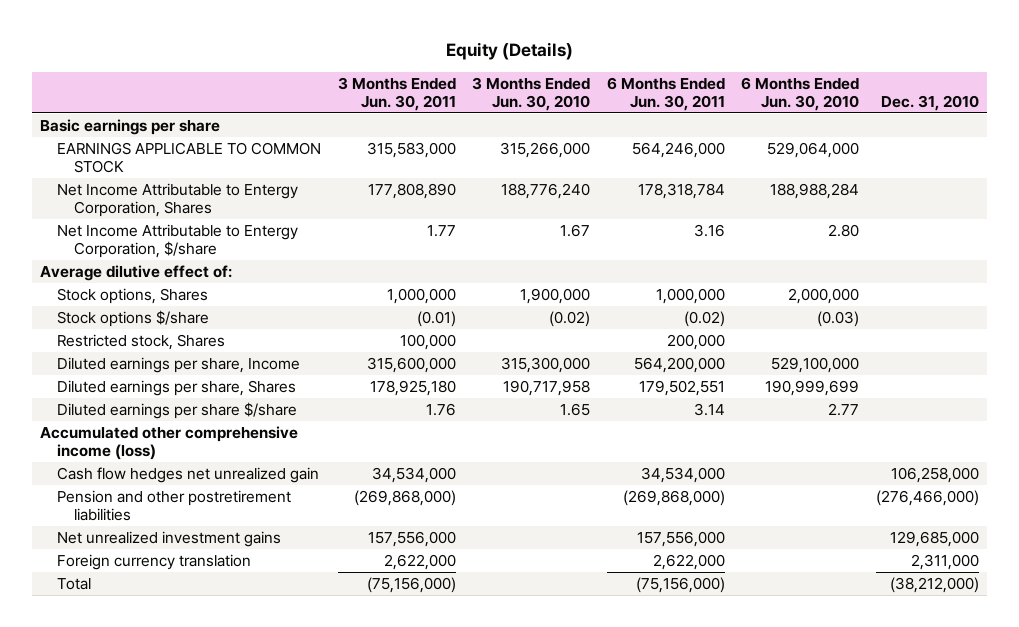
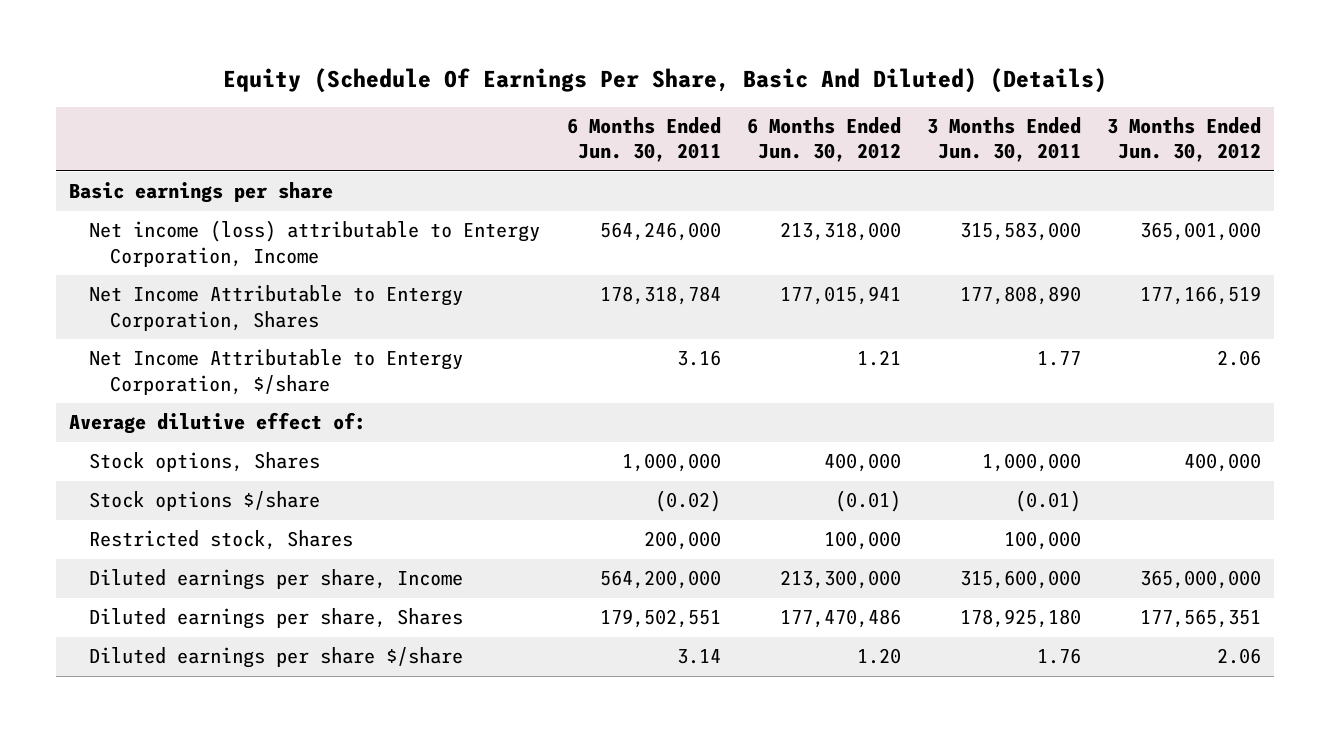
[445,42,573,61] Equity (Details) -> [223,67,1108,93] Equity (Schedule Of Earnings Per Share, Basic And Diluted) (Details)
[472,76,591,111] 3 Months Ended Jun. 30, 2010 -> none
[741,76,860,111] 6 Months Ended Jun. 30, 2010 -> none
[880,94,979,111] Dec. 31, 2010 -> none
none -> [746,117,901,163] 6 Months Ended Jun. 30, 2012
none -> [1107,117,1262,163] 3 Months Ended Jun. 30, 2012
[57,141,322,174] EARNINGS APPLICABLE TO COMMON STOCK -> [89,220,541,267] Net income (loss) attributable to Entergy Corporation, Income
[40,425,299,461] Accumulated other comprehensive income (loss) -> none
[57,466,320,483] Cash flow hedges net unrealized gain -> none
[57,489,292,522] Pension and other postretirement liabilities -> none
[57,530,282,547] Net unrealized investment gains -> none
[57,553,252,570] Foreign currency translation -> none
[57,577,92,590] Total -> none

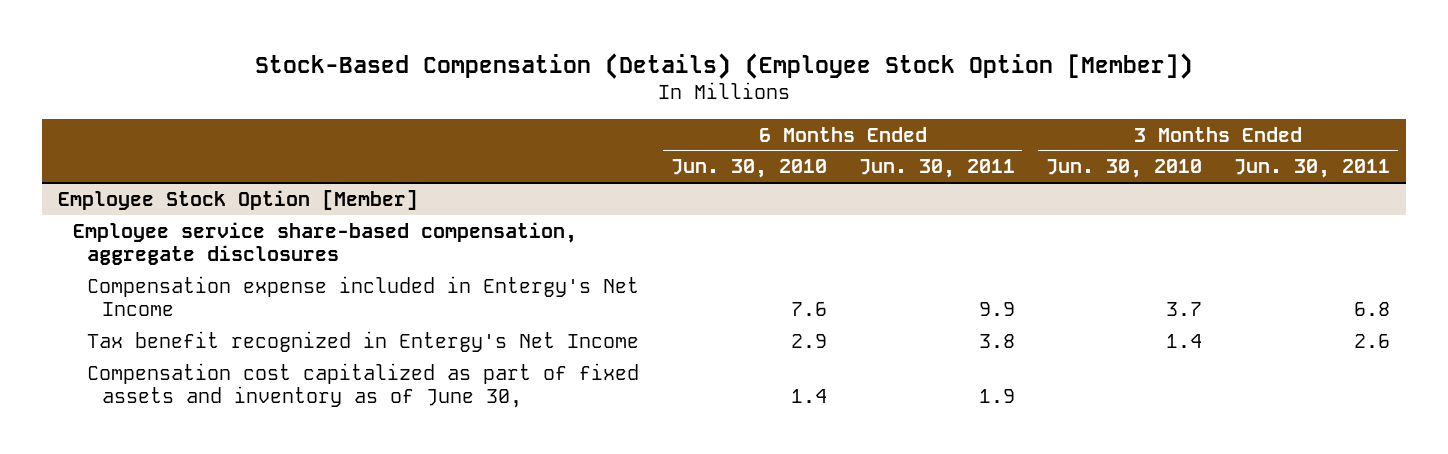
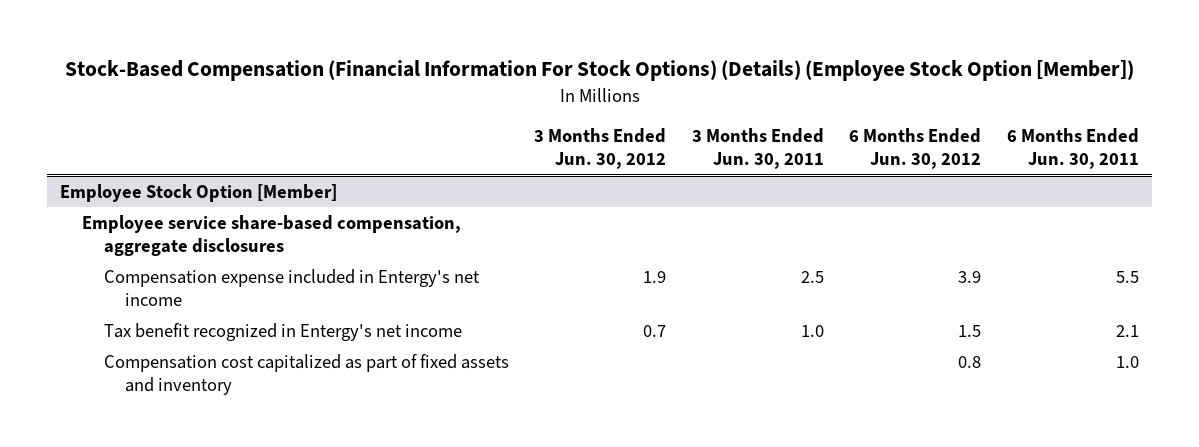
[255,52,1194,79] Stock-Based Compensation (Details) (Employee Stock Option [Member]) -> [64,60,1134,82] Stock-Based Compensation (Financial Information For Stock Options) (Details) (Employee Stock Option [Member])
[670,159,827,179] Jun. 30, 2010 -> none
[1046,159,1203,179] Jun. 30, 2010 -> none
none -> [534,127,667,170] 3 Months Ended Jun. 30, 2012
none -> [849,127,982,170] 6 Months Ended Jun. 30, 2012
[87,275,640,317] Compensation expense included in Entergy's Net Income -> [103,268,480,307] Compensation expense included in Entergy's net income
[978,302,1015,317] 9.9 -> [1116,270,1140,283] 5.5
[1353,302,1390,317] 6.8 -> [800,270,824,283] 2.5
[87,330,640,352] Tax benefit recognized in Entergy's Net Income -> [103,322,462,341] Tax benefit recognized in Entergy's net income
[978,333,1015,348] 3.8 -> [1116,324,1140,337] 2.1
[1353,333,1390,348] 2.6 -> [800,324,824,337] 1.0
[87,362,640,409] Compensation cost capitalized as part of fixed assets and inventory as of June 30, -> [103,353,509,396] Compensation cost capitalized as part of fixed assets and inventory
[978,389,1015,404] 1.9 -> [1116,355,1140,368] 1.0

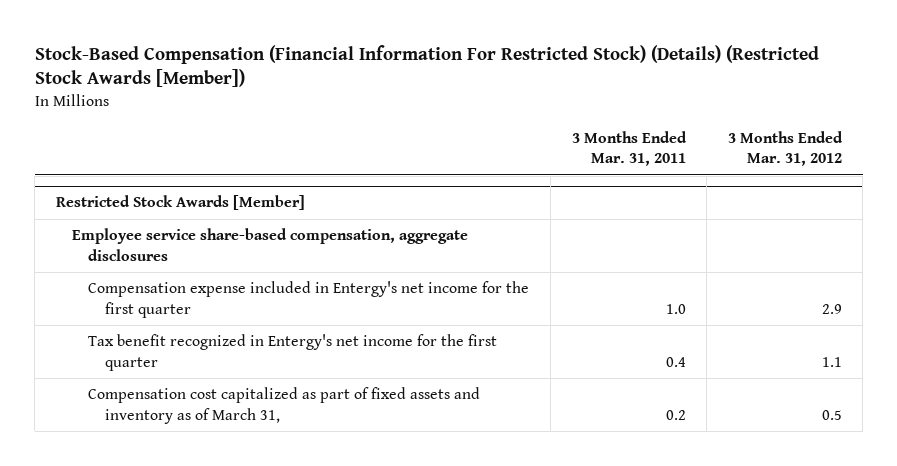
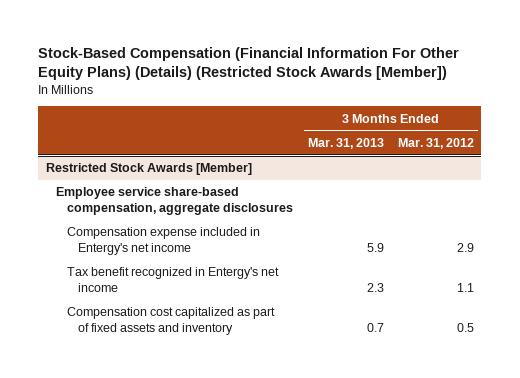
[34,44,819,88] Stock-Based Compensation (Financial Information For Restricted Stock) (Details) (Restricted Stock Awards [Member]) -> [38,46,460,80] Stock-Based Compensation (Financial Information For Other Equity Plans) (Details) (Restricted Stock Awards [Member])
[571,130,687,167] 3 Months Ended Mar. 31, 2011 -> none
none -> [307,137,384,149] Mar. 31, 2013
[88,281,530,318] Compensation expense included in Entergy's net income for the first quarter -> [67,227,261,256] Compensation expense included in Entergy's net income
[88,334,498,371] Tax benefit recognized in Entergy's net income for the first quarter -> [67,267,280,293] Tax benefit recognized in Entergy's net income
[88,387,481,424] Compensation cost capitalized as part of fixed assets and inventory as of March 31, -> [67,307,276,336] Compensation cost capitalized as part of fixed assets and inventory

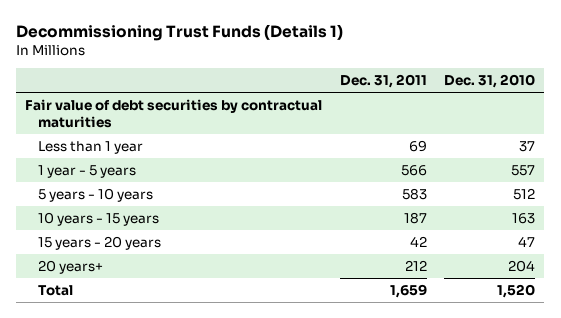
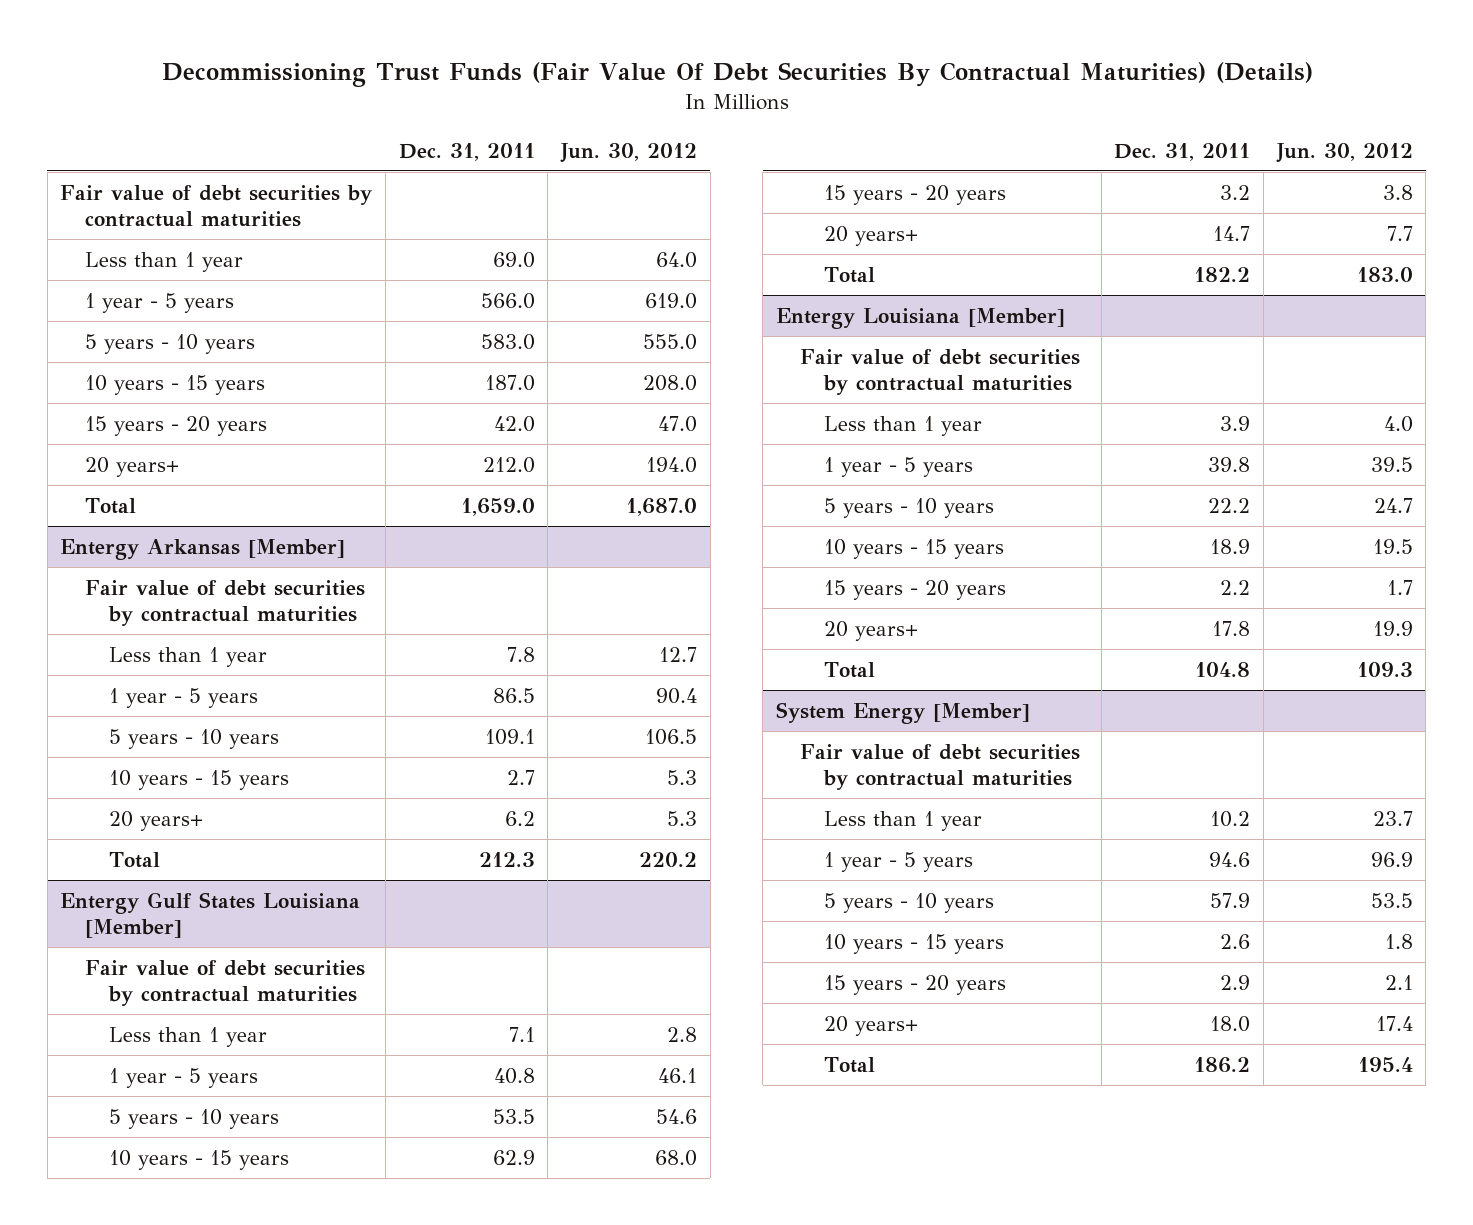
[16,23,344,41] Decommissioning Trust Funds (Details 1) -> [161,61,1313,87] Decommissioning Trust Funds (Fair Value Of Debt Securities By Contractual Maturities) (Details)
[444,74,536,89] Dec. 31, 2010 -> none
none -> [559,142,697,163] Jun. 30, 2012
[408,139,427,152] 69 -> [492,251,535,268] 69.0
[400,164,427,176] 566 -> [480,292,535,309] 566.0
[401,187,427,200] 583 -> [480,333,535,350] 583.0
[403,211,427,224] 187 -> [484,374,535,391] 187.0
[409,235,427,247] 42 -> [493,415,535,432] 42.0
[404,259,427,271] 212 -> [482,456,535,473] 212.0
[389,283,427,298] 1,659 -> [460,497,535,516] 1,659.0
none -> [60,538,346,560] Entergy Arkansas [Member]
none -> [84,579,365,626] Fair value of debt securities by contractual maturities
none -> [108,646,267,667] Less than 1 year
none -> [108,687,258,708] 1 year - 5 years
none -> [108,728,279,749] 5 years - 10 years
none -> [108,769,289,790] 10 years - 15 years
none -> [108,810,203,831] 20 years+
none -> [108,851,160,868] Total
none -> [60,891,361,938] Entergy Gulf States Louisiana [Member]
none -> [84,959,365,1006] Fair value of debt securities by contractual maturities
none -> [108,1026,267,1047] Less than 1 year
none -> [108,1067,258,1088] 1 year - 5 years
none -> [108,1108,279,1129] 5 years - 10 years
none -> [108,1149,289,1170] 10 years - 15 years
none -> [824,184,1007,205] 15 years - 20 years
none -> [824,225,919,246] 20 years+
none -> [824,266,876,283] Total
none -> [776,307,1066,329] Entergy Louisiana [Member]
none -> [800,348,1081,395] Fair value of debt securities by contractual maturities
none -> [824,415,983,436] Less than 1 year
none -> [824,456,974,477] 1 year - 5 years
none -> [824,497,995,518] 5 years - 10 years
none -> [824,538,1005,559] 10 years - 15 years
none -> [824,579,1007,600] 15 years - 20 years
none -> [824,620,919,641] 20 years+
none -> [824,661,876,678] Total
none -> [776,701,1031,724] System Energy [Member]
none -> [800,743,1081,790] Fair value of debt securities by contractual maturities
none -> [824,810,983,831] Less than 1 year
none -> [824,851,974,872] 1 year - 5 years
none -> [824,892,995,913] 5 years - 10 years
none -> [824,933,1005,954] 10 years - 15 years
none -> [824,974,1007,995] 15 years - 20 years
none -> [824,1015,919,1036] 20 years+
none -> [824,1056,876,1073] Total

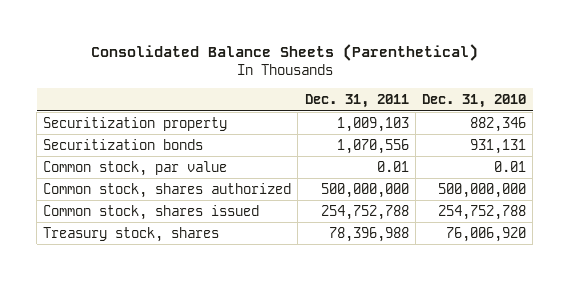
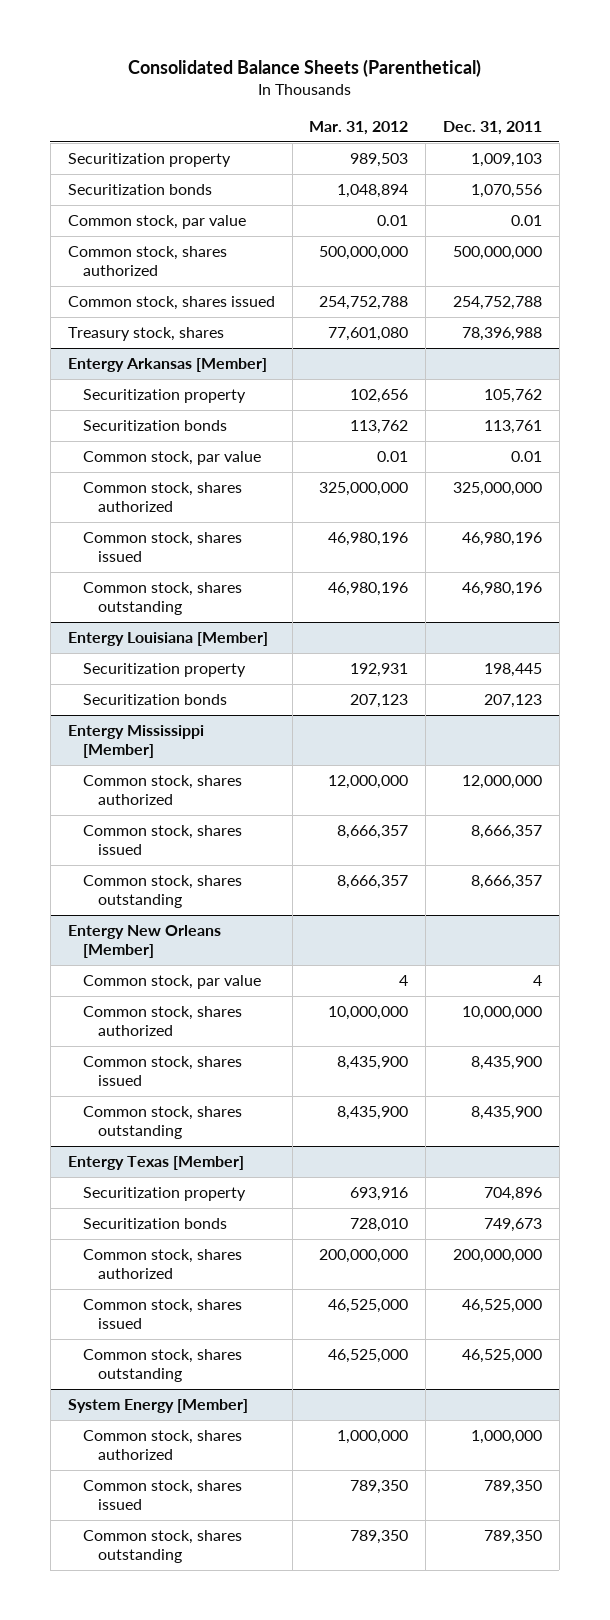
[422,94,527,109] Dec. 31, 2010 -> none
none -> [309,120,409,135] Mar. 31, 2012
none -> [67,357,267,372] Entergy Arkansas [Member]
none -> [82,388,246,403] Securitization property
none -> [82,419,227,431] Securitization bonds
none -> [82,450,261,465] Common stock, par value
none -> [82,481,242,512] Common stock, shares authorized
none -> [82,531,242,562] Common stock, shares issued
none -> [82,581,242,615] Common stock, shares outstanding
none -> [67,631,268,646] Entergy Louisiana [Member]
none -> [82,662,246,677] Securitization property
none -> [82,693,227,705] Securitization bonds
none -> [67,724,204,758] Entergy Mississippi [Member]
none -> [82,774,242,805] Common stock, shares authorized
none -> [82,824,242,855] Common stock, shares issued
none -> [82,874,242,908] Common stock, shares outstanding
none -> [67,924,221,958] Entergy New Orleans [Member]
none -> [82,974,261,989] Common stock, par value
none -> [82,1005,242,1036] Common stock, shares authorized
none -> [82,1055,242,1086] Common stock, shares issued
none -> [82,1105,242,1139] Common stock, shares outstanding
none -> [67,1155,244,1170] Entergy Texas [Member]
none -> [82,1186,246,1201] Securitization property
none -> [82,1217,227,1229] Securitization bonds
none -> [82,1248,242,1279] Common stock, shares authorized
none -> [82,1298,242,1329] Common stock, shares issued
none -> [82,1348,242,1382] Common stock, shares outstanding
none -> [67,1398,248,1413] System Energy [Member]
none -> [82,1429,242,1460] Common stock, shares authorized
none -> [82,1479,242,1510] Common stock, shares issued
none -> [82,1529,242,1563] Common stock, shares outstanding

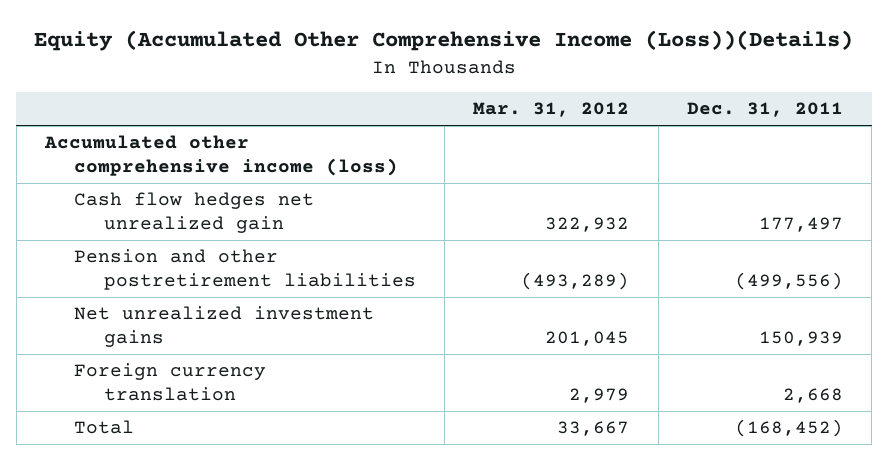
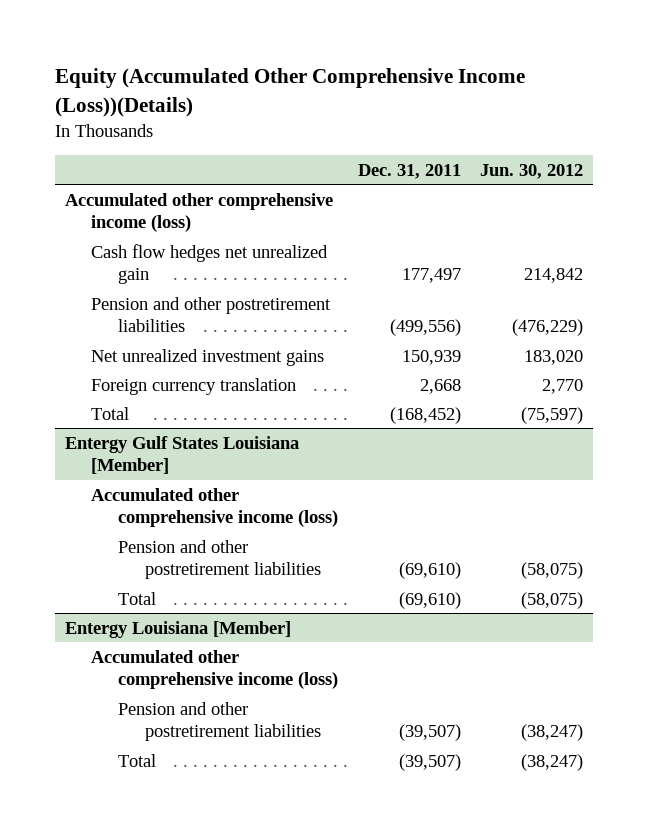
[473,102,630,118] Mar. 31, 2012 -> none
none -> [480,163,584,179] Jun. 30, 2012
none -> [64,435,299,474] Entergy Gulf States Louisiana [Member]
none -> [91,487,339,527] Accumulated other comprehensive income (loss)
none -> [118,539,322,579] Pension and other postretirement liabilities
none -> [118,591,157,605] Total
none -> [64,620,291,638] Entergy Louisiana [Member]
none -> [91,649,339,689] Accumulated other comprehensive income (loss)
none -> [118,701,322,741] Pension and other postretirement liabilities
none -> [118,753,157,767] Total

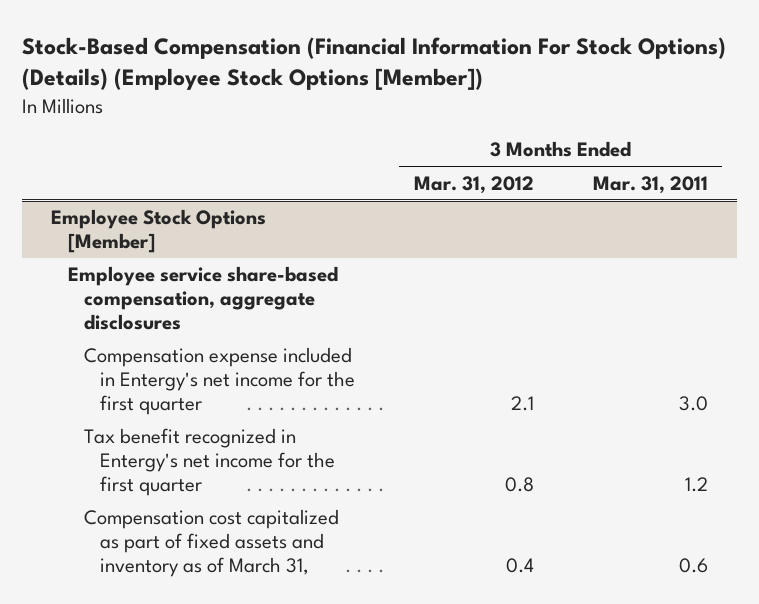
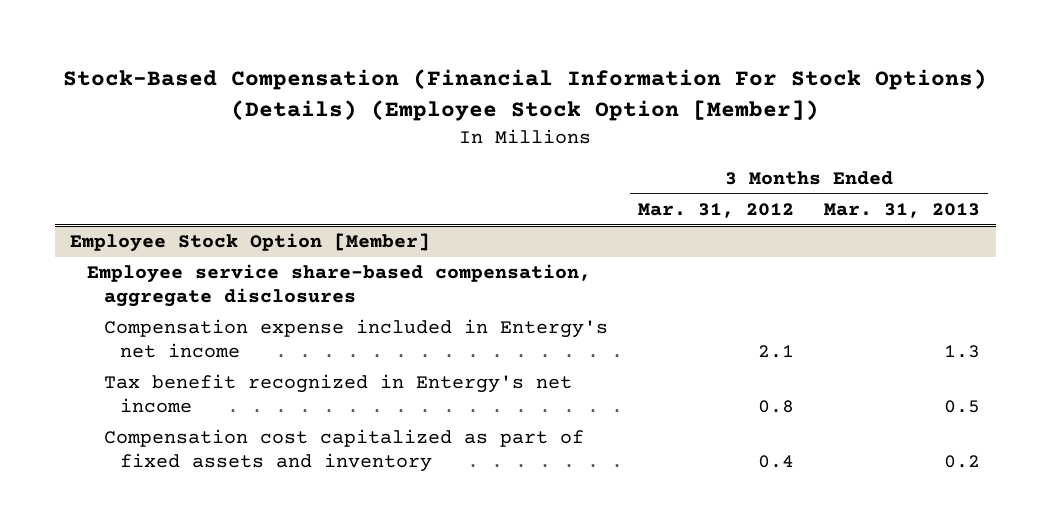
[22,36,727,91] Stock-Based Compensation (Financial Information For Stock Options) (Details) (Employee Stock Options [Member]) -> [63,69,988,122] Stock-Based Compensation (Financial Information For Stock Options) (Details) (Employee Stock Option [Member])
[592,175,708,194] Mar. 31, 2011 -> none
none -> [824,203,981,219] Mar. 31, 2013
[51,209,267,254] Employee Stock Options [Member] -> [69,233,430,253] Employee Stock Option [Member]
[83,347,356,415] Compensation expense included in Entergy's net income for the first quarter -> [103,319,608,359] Compensation expense included in Entergy's net income
[83,428,336,496] Tax benefit recognized in Entergy's net income for the first quarter -> [103,374,572,414] Tax benefit recognized in Entergy's net income
[83,509,339,577] Compensation cost capitalized as part of fixed assets and inventory as of March 31, -> [103,429,584,473] Compensation cost capitalized as part of fixed assets and inventory

